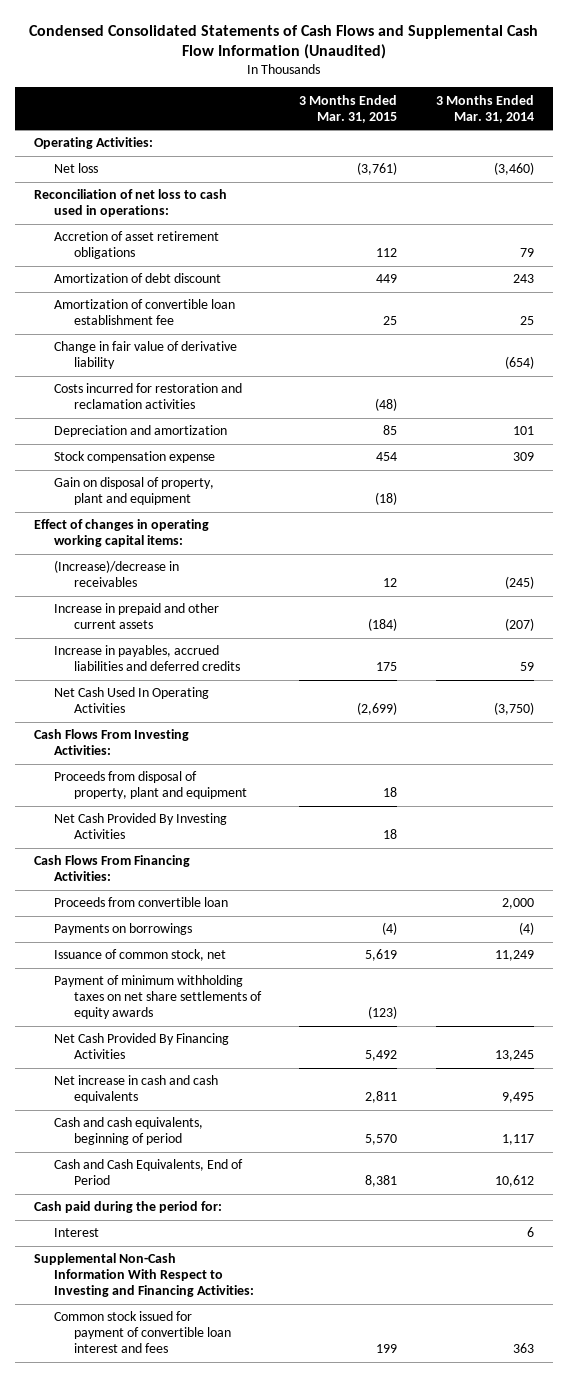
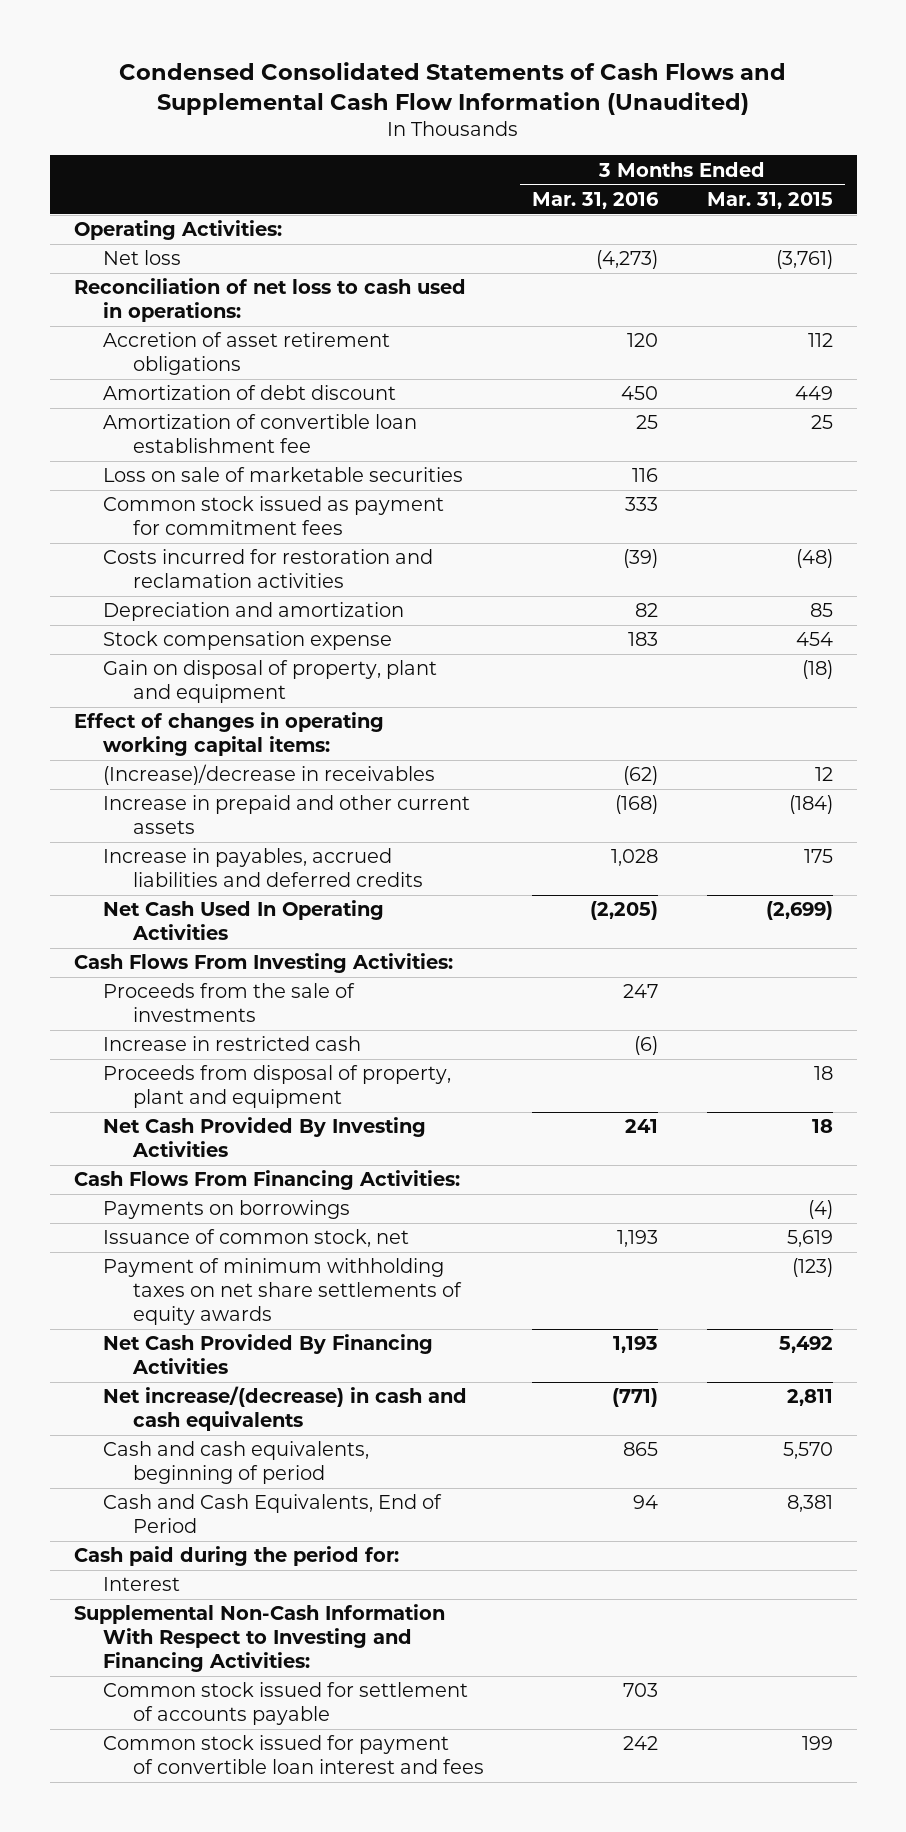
[435,94,534,123] 3 Months Ended Mar. 31, 2014 -> none
none -> [532,192,660,210] Mar. 31, 2016
[54,341,238,370] Change in fair value of derivative liability -> none
none -> [103,467,464,483] Loss on sale of marketable securities
none -> [103,496,445,536] Common stock issued as payment for commitment fees
none -> [103,983,356,1023] Proceeds from the sale of investments
none -> [103,1036,362,1052] Increase in restricted cash
[54,897,229,908] Proceeds from convertible loan -> none
[54,1075,219,1104] Net increase in cash and cash equivalents -> [103,1386,468,1432] Net increase/(decrease) in cash and cash equivalents
none -> [103,1682,469,1726] Common stock issued for settlement of accounts payable

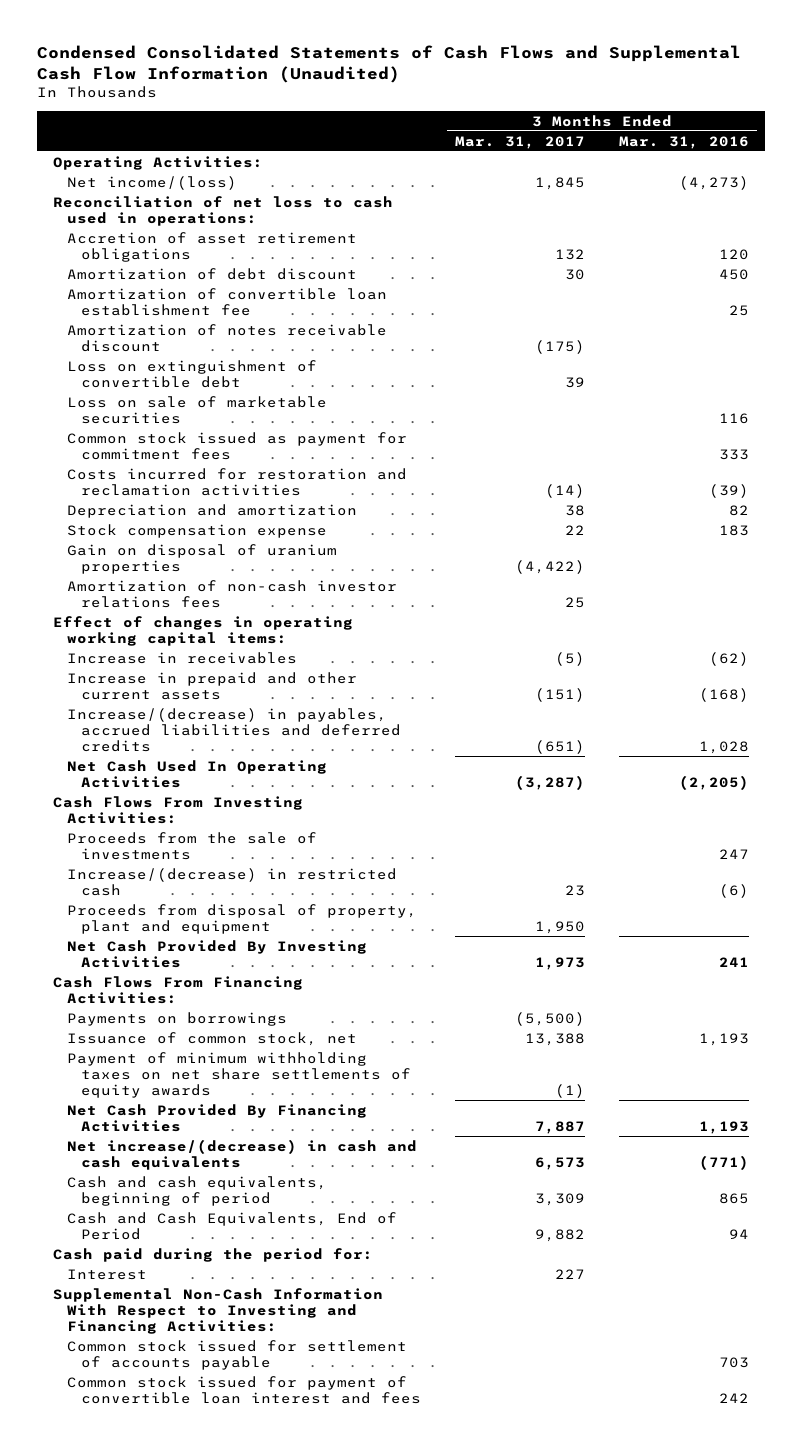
[706,192,833,210] Mar. 31, 2015 -> none
none -> [454,135,585,149] Mar. 31, 2017
[103,250,182,266] Net loss -> [67,175,238,190] Net income/(loss)
none -> [67,323,388,352] Amortization of notes receivable discount
none -> [67,359,318,388] Loss on extinguishment of convertible debt
[103,660,438,704] Gain on disposal of property, plant and equipment -> none
none -> [67,543,338,574] Gain on disposal of uranium properties
none -> [67,579,398,608] Amortization of non-cash investor relations fees
[103,764,436,786] (Increase)/decrease in receivables -> [67,651,298,664] Increase in receivables
[103,848,424,888] Increase in payables, accrued liabilities and deferred credits -> [67,707,402,753] Increase/(decrease) in payables, accrued liabilities and deferred credits
[103,1036,362,1052] Increase in restricted cash -> [67,867,398,896] Increase/(decrease) in restricted cash

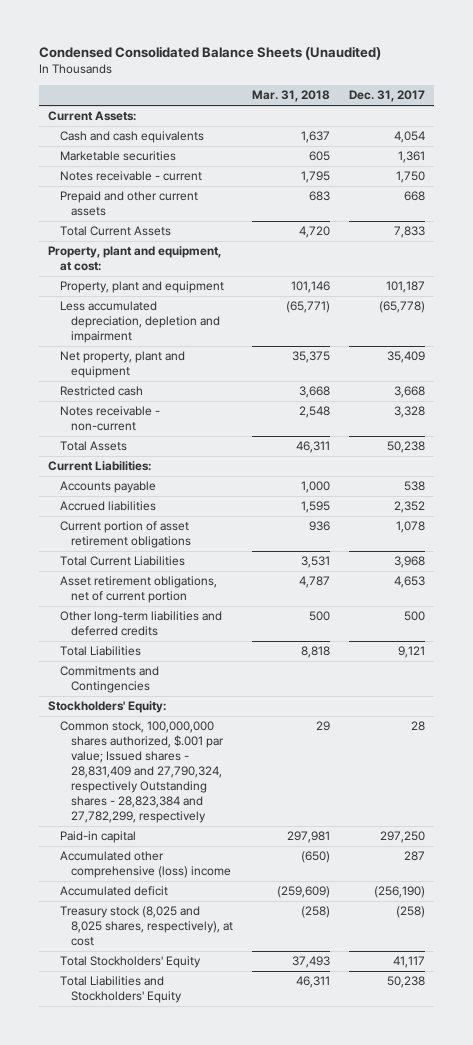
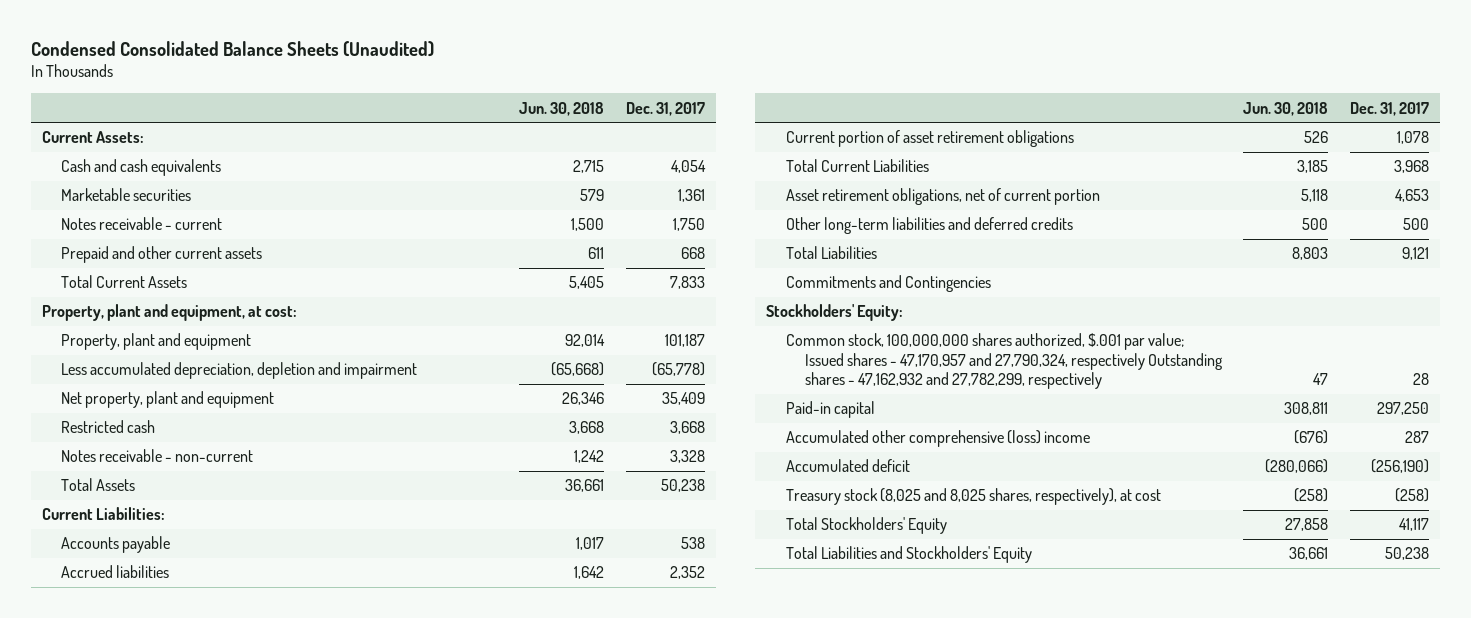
[251,90,330,103] Mar. 31, 2018 -> none
none -> [519,101,605,116] Jun. 30, 2018
[59,721,224,824] Common stock, 100,000,000 shares authorized, $.001 par value; Issued shares - 28,831,409 and 27,790,324, respectively Outstanding shares - 28,823,384 and 27,782,299, respectively -> [785,333,1223,390] Common stock, 100,000,000 shares authorized, $.001 par value; Issued shares - 47,170,957 and 27,790,324, respectively Outstanding shares - 47,162,932 and 27,782,299, respectively

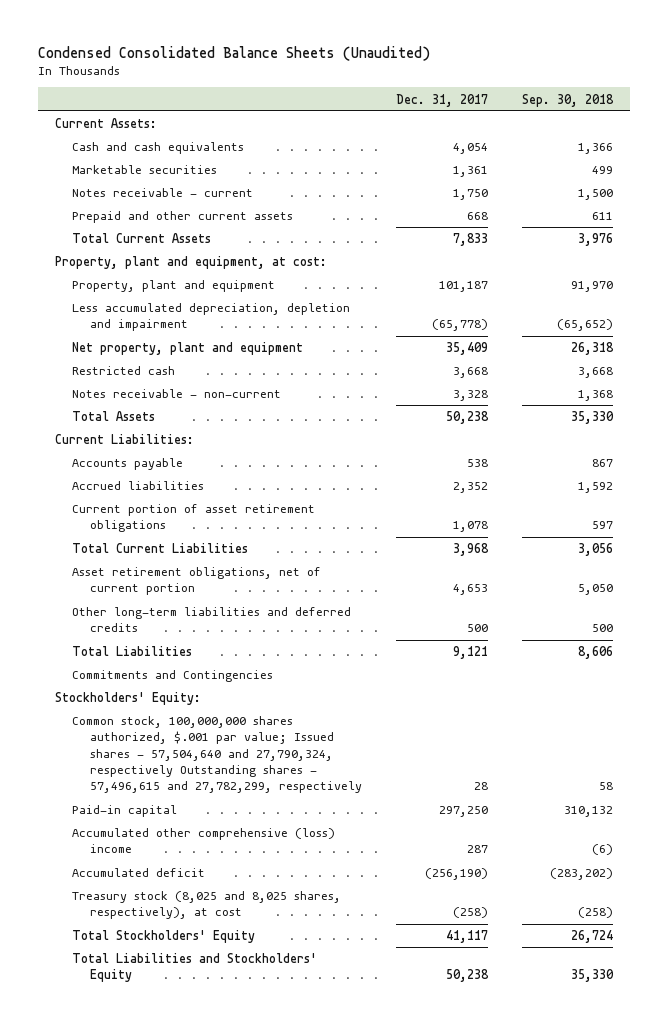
[519,101,605,116] Jun. 30, 2018 -> none
none -> [521,93,614,107] Sep. 30, 2018
[785,333,1223,390] Common stock, 100,000,000 shares authorized, $.001 par value; Issued shares - 47,170,957 and 27,790,324, respectively Outstanding shares - 47,162,932 and 27,782,299, respectively -> [72,716,363,794] Common stock, 100,000,000 shares authorized, $.001 par value; Issued shares - 57,504,640 and 27,790,324, respectively Outstanding shares - 57,496,615 and 27,782,299, respectively

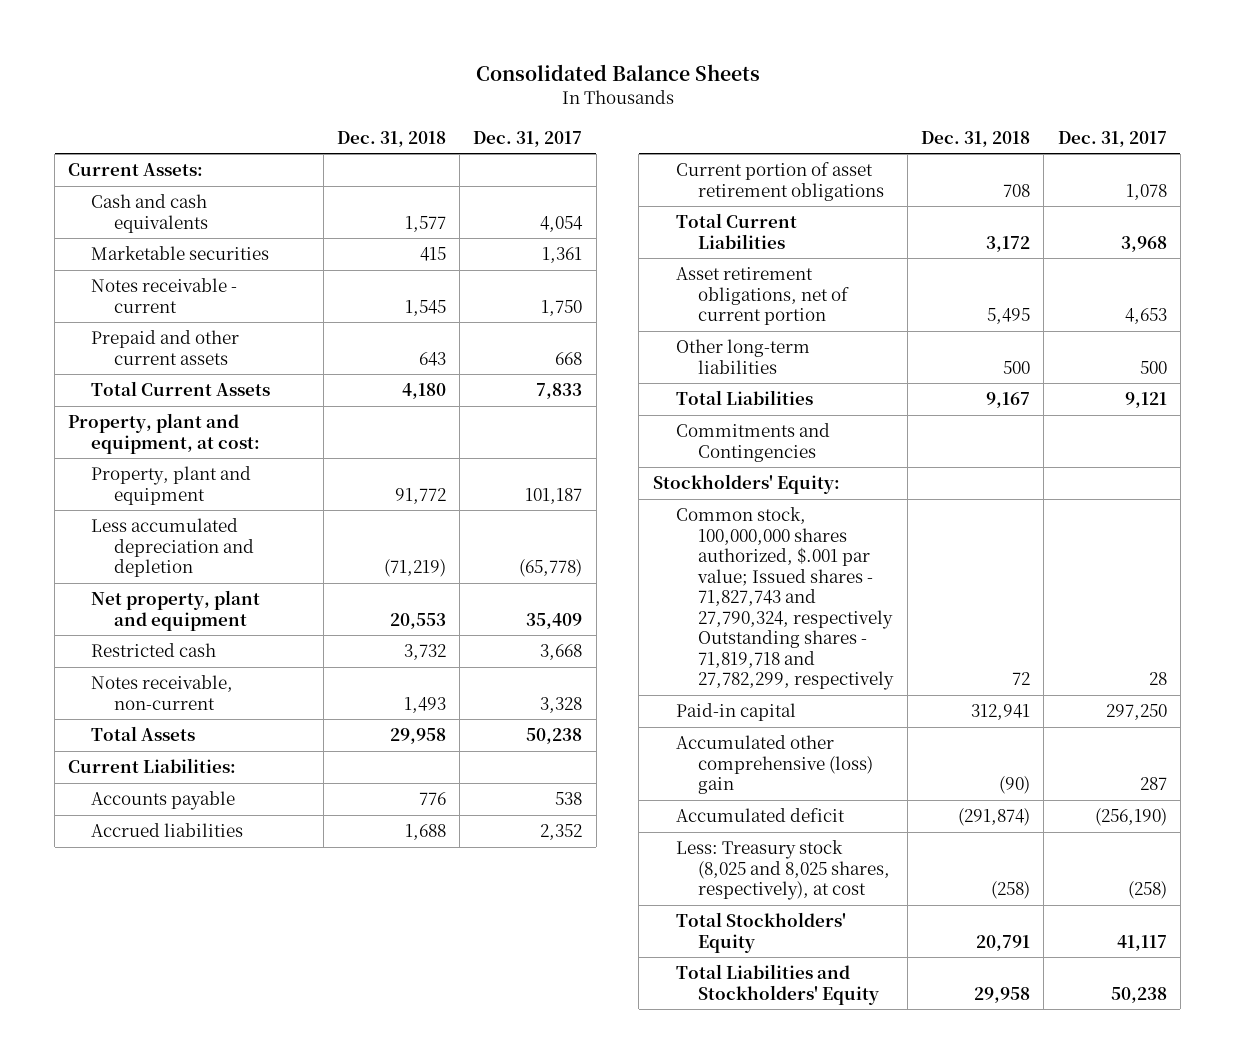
[37,45,430,61] Condensed Consolidated Balance Sheets (Unaudited) -> [475,64,760,82] Consolidated Balance Sheets
[521,93,614,107] Sep. 30, 2018 -> none
none -> [336,130,446,147] Dec. 31, 2018
[72,303,351,332] Less accumulated depreciation, depletion and impairment -> [91,518,255,578] Less accumulated depreciation and depletion
[72,389,282,399] Notes receivable - non-current -> [91,675,234,710] Notes receivable, non-current
[72,607,352,633] Other long-term liabilities and deferred credits -> [675,339,810,374] Other long-term liabilities
[72,716,363,794] Common stock, 100,000,000 shares authorized, $.001 par value; Issued shares - 57,504,640 and 27,790,324, respectively Outstanding shares - 57,496,615 and 27,782,299, respectively -> [675,507,895,691] Common stock, 100,000,000 shares authorized, $.001 par value; Issued shares - 71,827,743 and 27,790,324, respectively Outstanding shares - 71,819,718 and 27,782,299, respectively
[72,828,336,854] Accumulated other comprehensive (loss) income -> [675,735,874,795] Accumulated other comprehensive (loss) gain
[72,891,342,920] Treasury stock (8,025 and 8,025 shares, respectively), at cost -> [675,840,891,901] Less: Treasury stock (8,025 and 8,025 shares, respectively), at cost

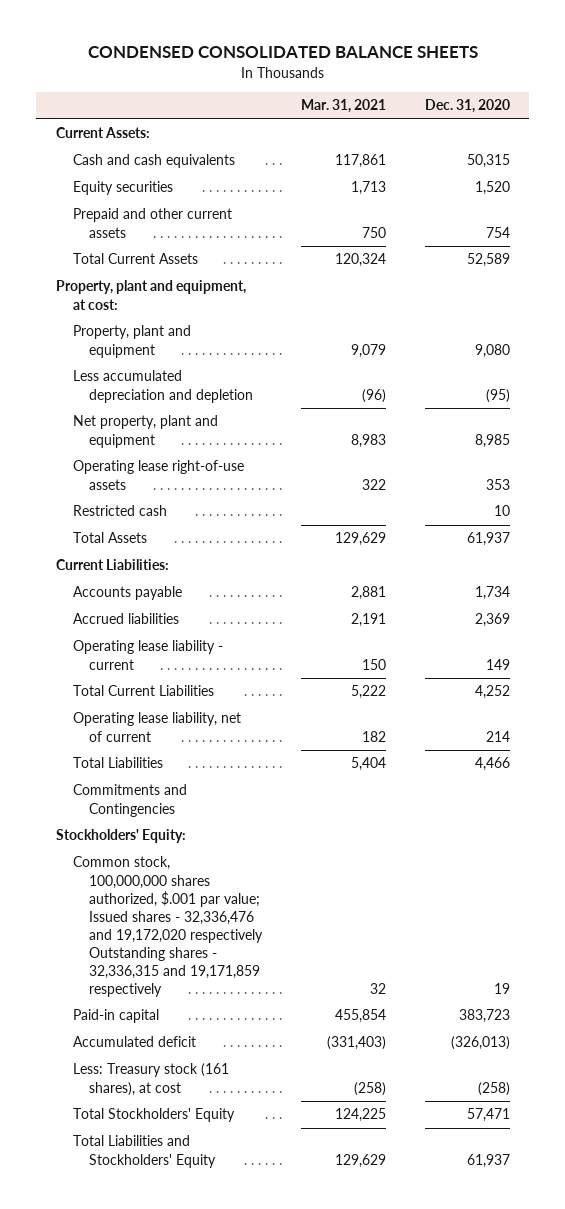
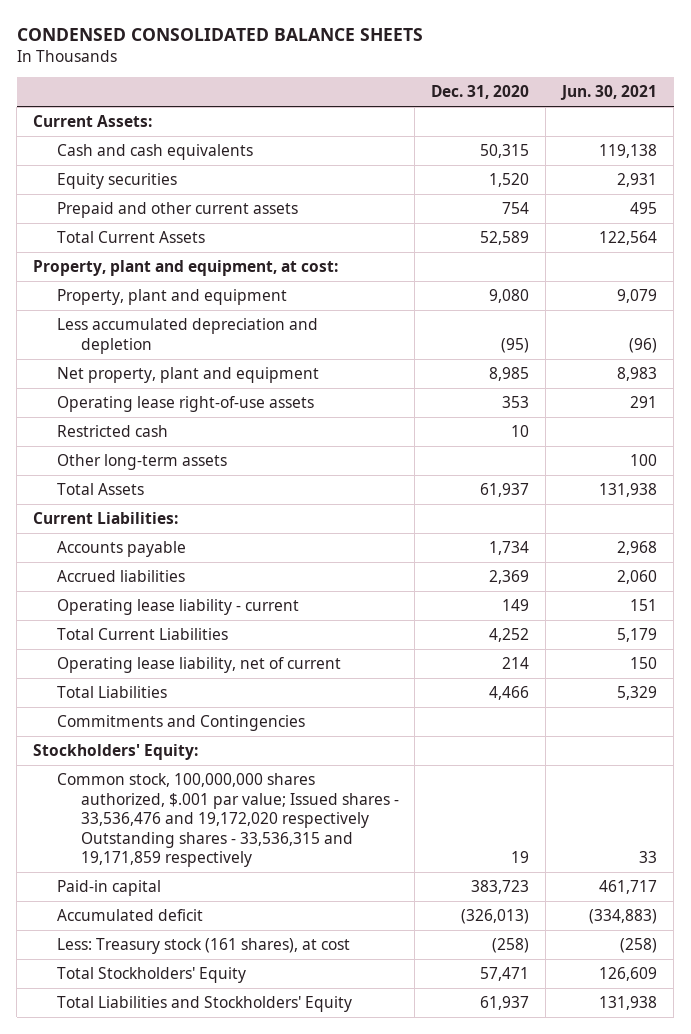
[301,99,387,114] Mar. 31, 2021 -> none
none -> [560,85,658,101] Jun. 30, 2021
none -> [56,454,227,471] Other long-term assets
[72,856,264,998] Common stock, 100,000,000 shares authorized, $.001 par value; Issued shares - 32,336,476 and 19,172,020 respectively Outstanding shares - 32,336,315 and 19,171,859 respectively -> [56,773,399,868] Common stock, 100,000,000 shares authorized, $.001 par value; Issued shares - 33,536,476 and 19,172,020 respectively Outstanding shares - 33,536,315 and 19,171,859 respectively

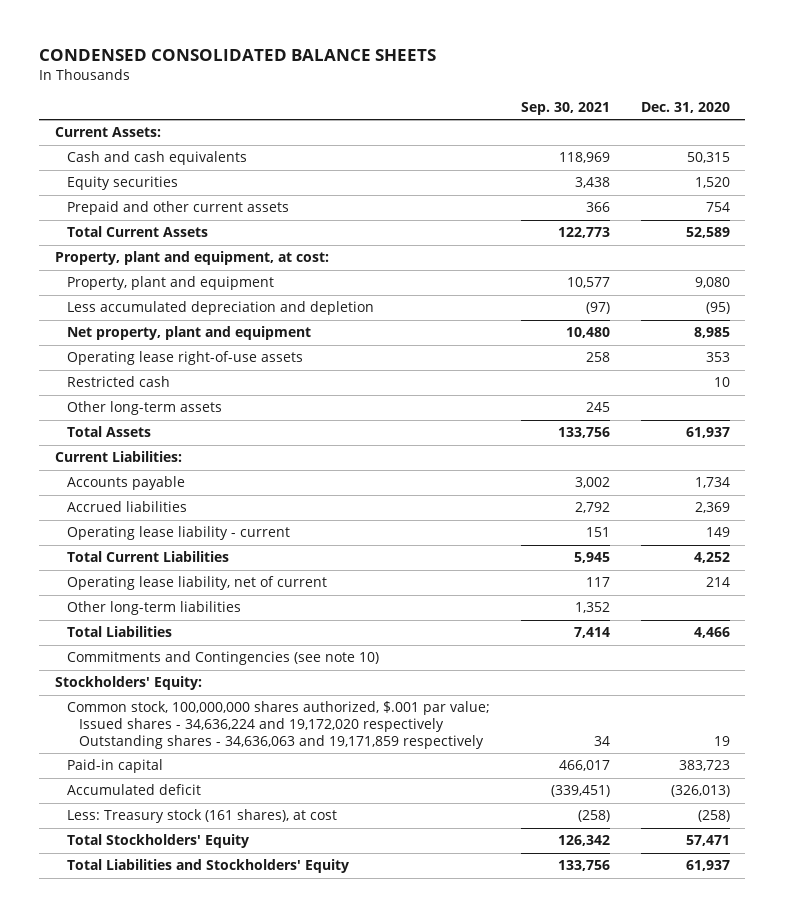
[560,85,658,101] Jun. 30, 2021 -> none
none -> [520,101,610,115] Sep. 30, 2021
none -> [66,601,241,616] Other long-term liabilities
[56,715,305,732] Commitments and Contingencies -> [66,651,379,666] Commitments and Contingencies (see note 10)
[56,773,399,868] Common stock, 100,000,000 shares authorized, $.001 par value; Issued shares - 33,536,476 and 19,172,020 respectively Outstanding shares - 33,536,315 and 19,171,859 respectively -> [66,701,490,749] Common stock, 100,000,000 shares authorized, $.001 par value; Issued shares - 34,636,224 and 19,172,020 respectively Outstanding shares - 34,636,063 and 19,171,859 respectively

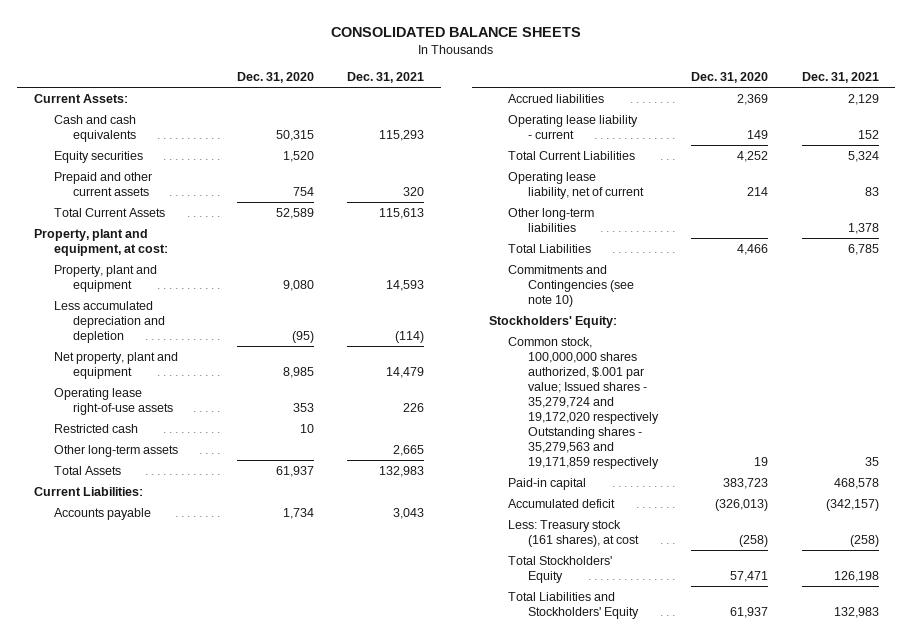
[39,49,437,62] CONDENSED CONSOLIDATED BALANCE SHEETS -> [331,27,582,38] CONSOLIDATED BALANCE SHEETS
[520,101,610,115] Sep. 30, 2021 -> none
none -> [346,72,424,84] Dec. 31, 2021
[66,701,490,749] Common stock, 100,000,000 shares authorized, $.001 par value; Issued shares - 34,636,224 and 19,172,020 respectively Outstanding shares - 34,636,063 and 19,171,859 respectively -> [508,336,659,470] Common stock, 100,000,000 shares authorized, $.001 par value; Issued shares - 35,279,724 and 19,172,020 respectively Outstanding shares - 35,279,563 and 19,171,859 respectively

